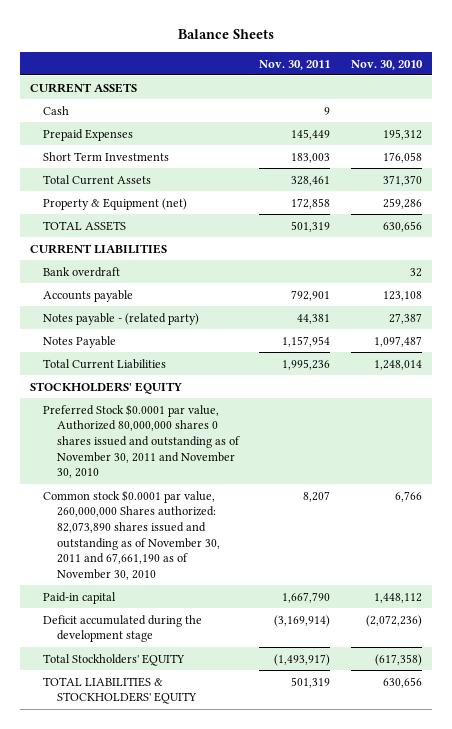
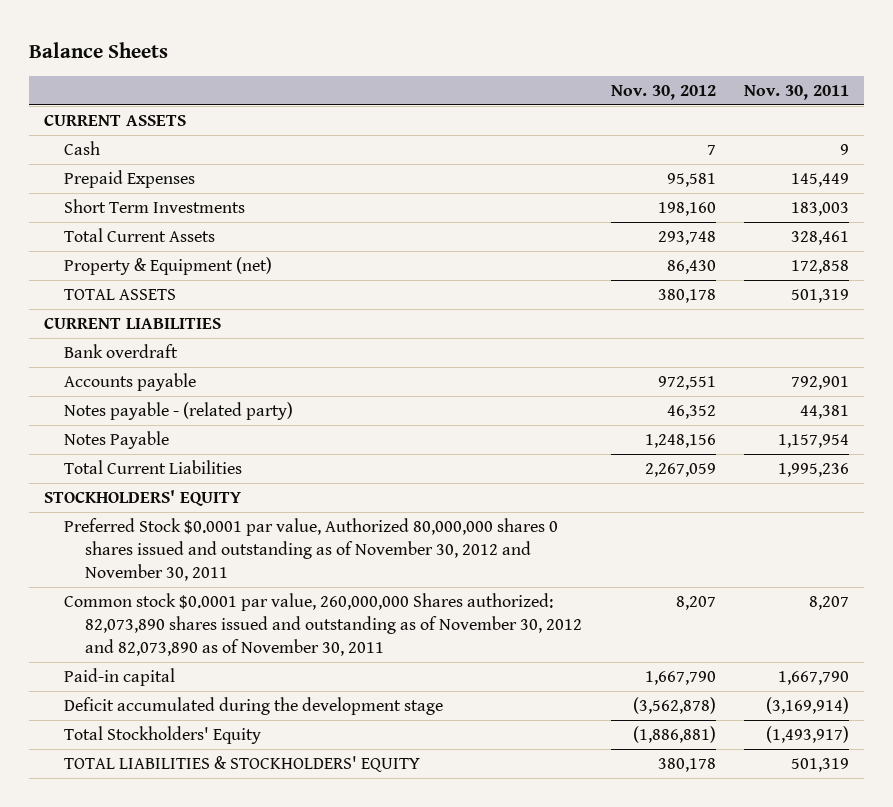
[350,59,423,70] Nov. 30, 2010 -> none
none -> [610,84,716,100] Nov. 30, 2012
[43,403,240,479] Preferred Stock $0.0001 par value, Authorized 80,000,000 shares 0 shares issued and outstanding as of November 30, 2011 and November 30, 2010 -> [64,518,559,582] Preferred Stock $0.0001 par value, Authorized 80,000,000 shares 0 shares issued and outstanding as of November 30, 2012 and November 30, 2011
[43,489,220,581] Common stock $0.0001 par value, 260,000,000 Shares authorized: 82,073,890 shares issued and outstanding as of November 30, 2011 and 67,661,190 as of November 30, 2010 -> [64,593,583,657] Common stock $0.0001 par value, 260,000,000 Shares authorized: 82,073,890 shares issued and outstanding as of November 30, 2012 and 82,073,890 as of November 30, 2011
[43,653,186,666] Total Stockholders' EQUITY -> [64,726,262,745] Total Stockholders' Equity

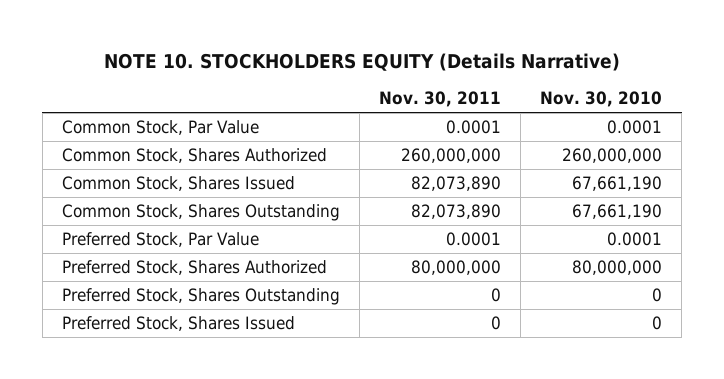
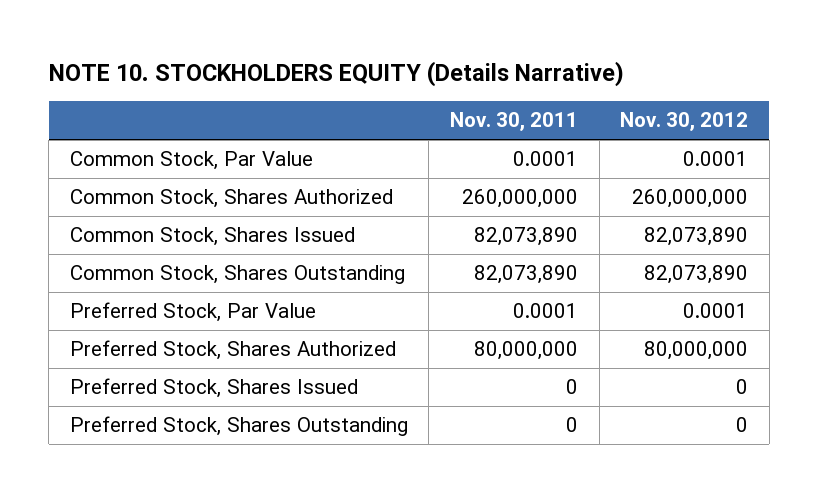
[540,91,663,108] Nov. 30, 2010 -> none
none -> [620,112,749,132] Nov. 30, 2012
[61,287,340,305] Preferred Stock, Shares Outstanding -> [69,416,408,437] Preferred Stock, Shares Outstanding

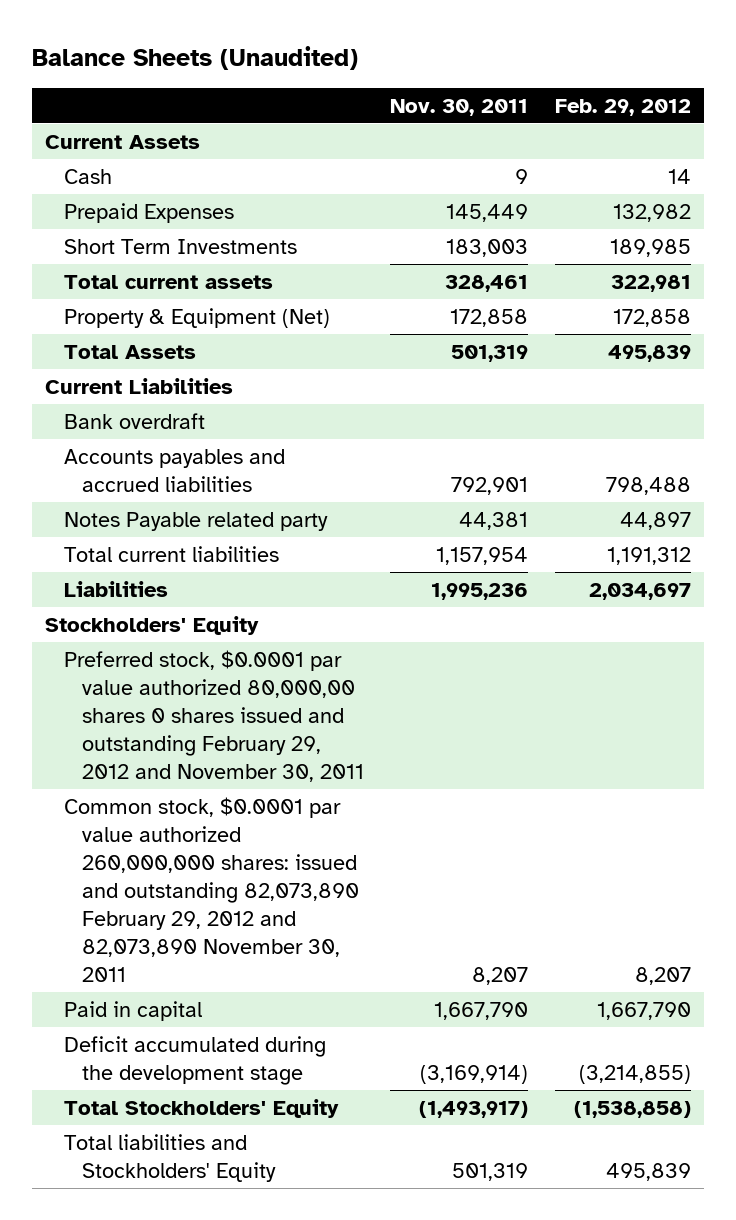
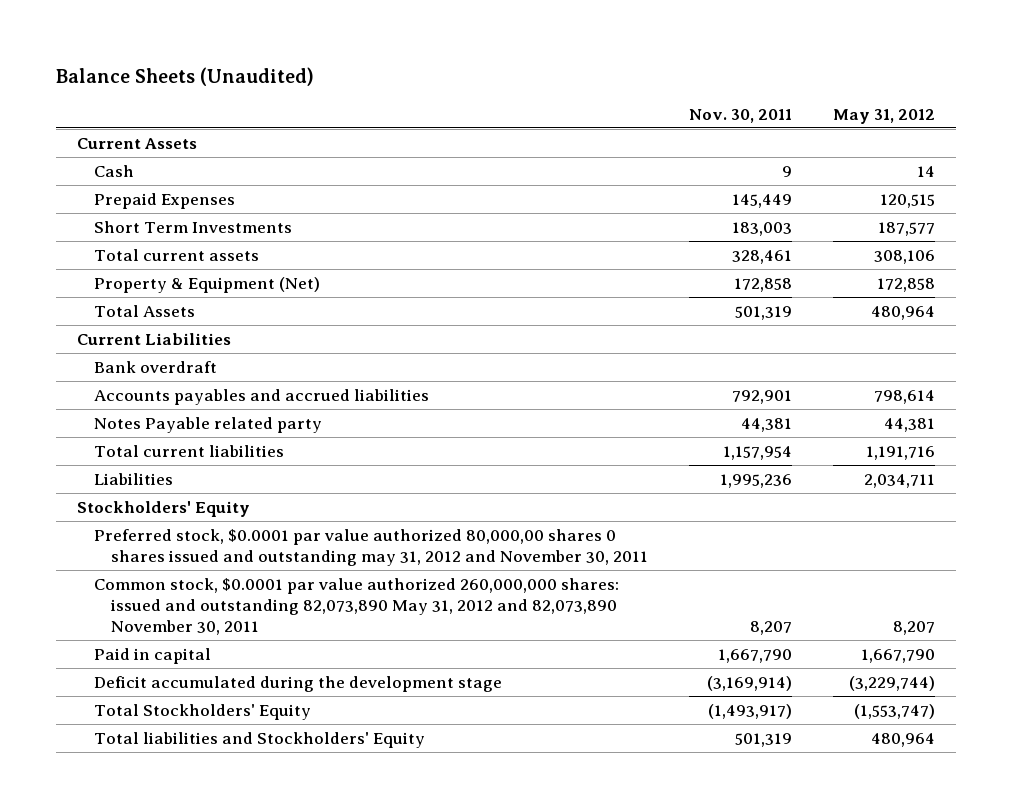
[554,98,691,116] Feb. 29, 2012 -> none
none -> [833,108,936,124] May 31, 2012
[63,649,364,783] Preferred stock, $0.0001 par value authorized 80,000,00 shares 0 shares issued and outstanding February 29, 2012 and November 30, 2011 -> [93,528,649,567] Preferred stock, $0.0001 par value authorized 80,000,00 shares 0 shares issued and outstanding may 31, 2012 and November 30, 2011
[63,796,359,983] Common stock, $0.0001 par value authorized 260,000,000 shares: issued and outstanding 82,073,890 February 29, 2012 and 82,073,890 November 30, 2011 -> [93,577,619,636] Common stock, $0.0001 par value authorized 260,000,000 shares: issued and outstanding 82,073,890 May 31, 2012 and 82,073,890 November 30, 2011

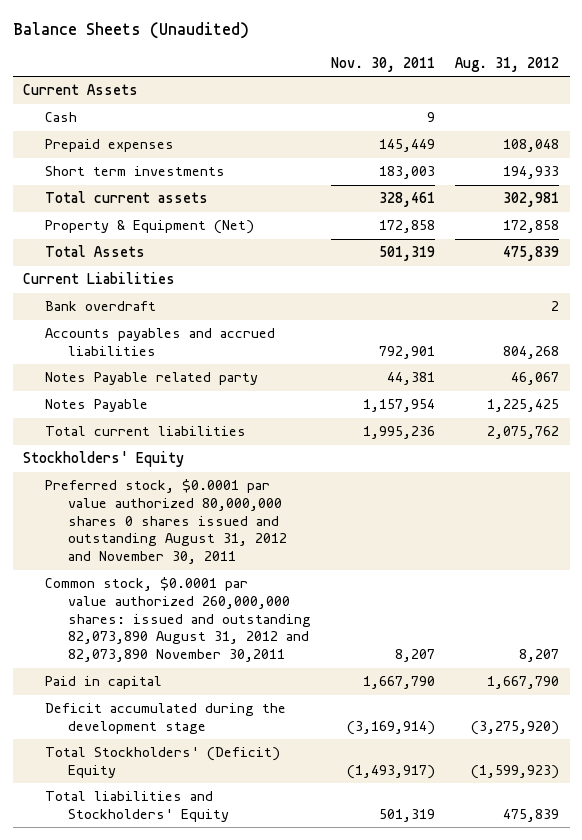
[833,108,936,124] May 31, 2012 -> none
none -> [455,56,560,72] Aug. 31, 2012
[93,192,235,209] Prepaid Expenses -> [45,139,175,153] Prepaid expenses
[93,220,292,233] Short Term Investments -> [45,166,226,177] Short term investments
[93,472,173,485] Liabilities -> none
none -> [45,399,149,413] Notes Payable
[723,445,793,460] 1,157,954 -> [362,426,435,440] 1,995,236
[93,528,649,567] Preferred stock, $0.0001 par value authorized 80,000,00 shares 0 shares issued and outstanding may 31, 2012 and November 30, 2011 -> [45,479,287,565] Preferred stock, $0.0001 par value authorized 80,000,000 shares 0 shares issued and outstanding August 31, 2012 and November 30, 2011
[93,577,619,636] Common stock, $0.0001 par value authorized 260,000,000 shares: issued and outstanding 82,073,890 May 31, 2012 and 82,073,890 November 30, 2011 -> [45,577,311,663] Common stock, $0.0001 par value authorized 260,000,000 shares: issued and outstanding 82,073,890 August 31, 2012 and 82,073,890 November 30,2011
[93,703,311,720] Total Stockholders' Equity -> [45,747,281,779] Total Stockholders' (Deficit) Equity

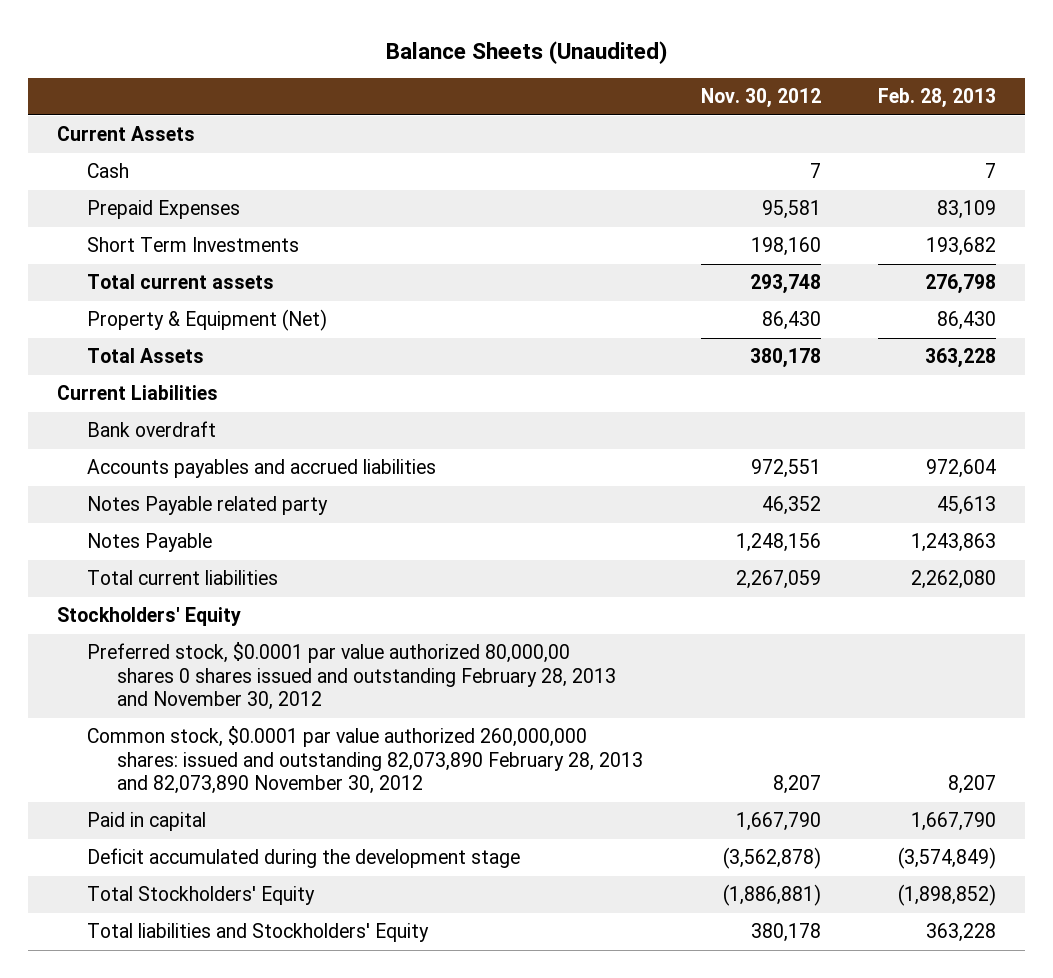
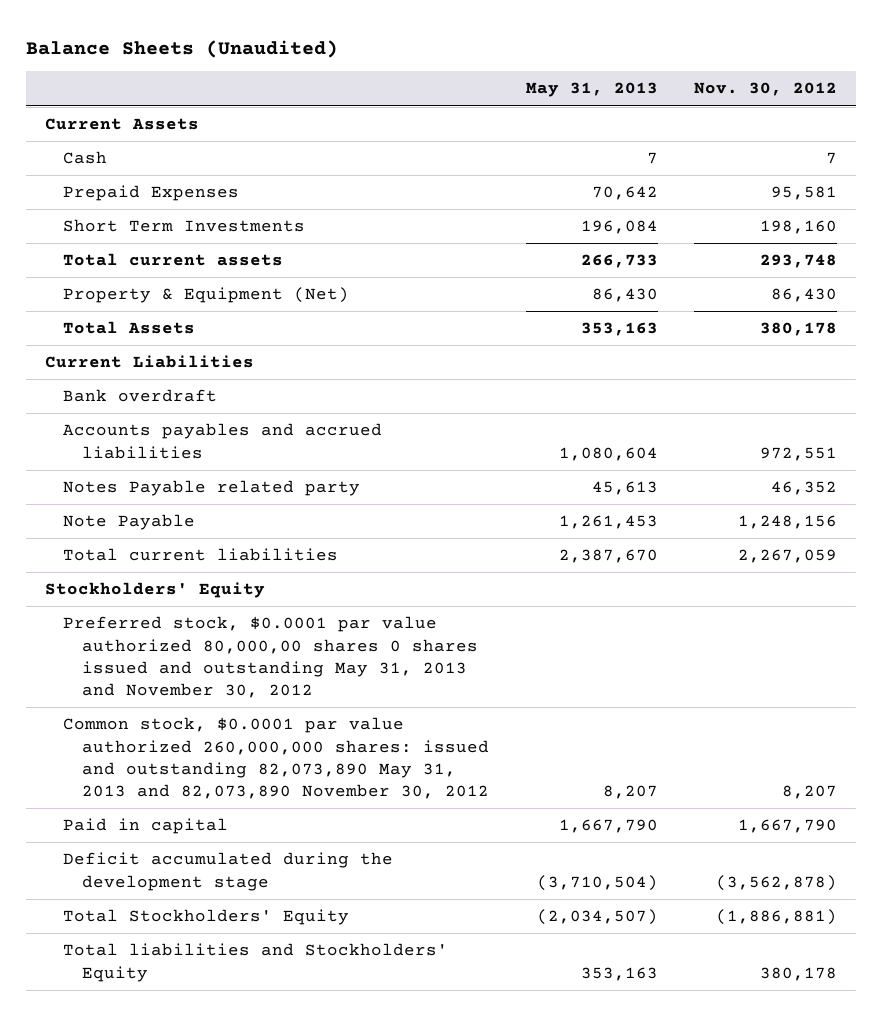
[877,88,996,109] Feb. 28, 2013 -> none
none -> [525,82,658,98] May 31, 2013
[87,533,213,553] Notes Payable -> [63,514,196,531] Note Payable
[87,642,617,711] Preferred stock, $0.0001 par value authorized 80,000,00 shares 0 shares issued and outstanding February 28, 2013 and November 30, 2012 -> [63,616,479,699] Preferred stock, $0.0001 par value authorized 80,000,00 shares 0 shares issued and outstanding May 31, 2013 and November 30, 2012
[87,726,644,795] Common stock, $0.0001 par value authorized 260,000,000 shares: issued and outstanding 82,073,890 February 28, 2013 and 82,073,890 November 30, 2012 -> [63,717,490,800] Common stock, $0.0001 par value authorized 260,000,000 shares: issued and outstanding 82,073,890 May 31, 2013 and 82,073,890 November 30, 2012

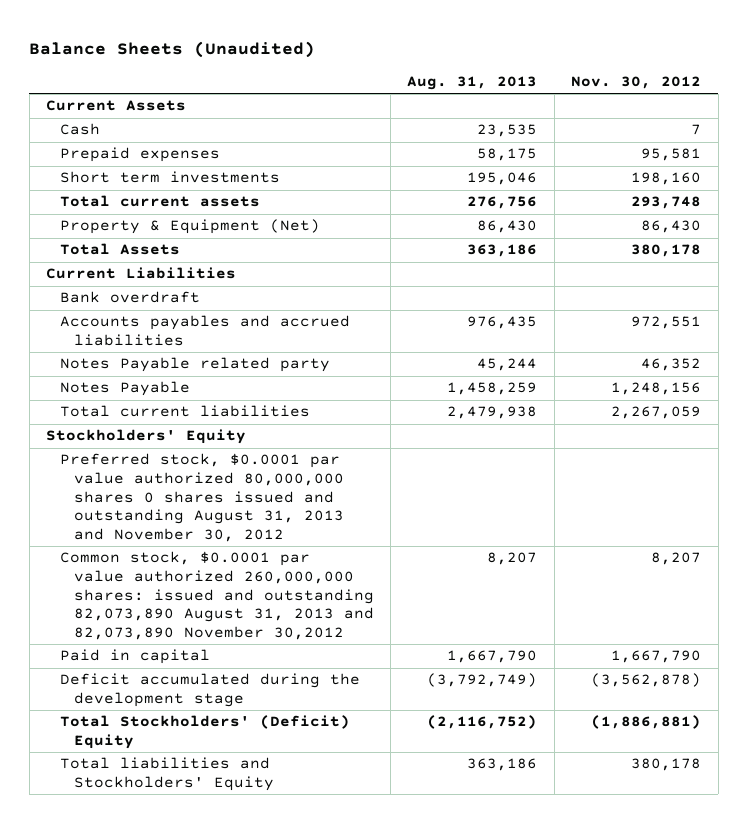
[525,82,658,98] May 31, 2013 -> none
none -> [407,76,538,91] Aug. 31, 2013
[63,185,240,202] Prepaid Expenses -> [59,147,220,163] Prepaid expenses
[63,219,306,233] Short Term Investments -> [59,171,280,184] Short term investments
[63,514,196,531] Note Payable -> [59,381,190,397] Notes Payable
[63,616,479,699] Preferred stock, $0.0001 par value authorized 80,000,00 shares 0 shares issued and outstanding May 31, 2013 and November 30, 2012 -> [59,453,344,543] Preferred stock, $0.0001 par value authorized 80,000,000 shares 0 shares issued and outstanding August 31, 2013 and November 30, 2012
[63,717,490,800] Common stock, $0.0001 par value authorized 260,000,000 shares: issued and outstanding 82,073,890 May 31, 2013 and 82,073,890 November 30, 2012 -> [59,551,374,641] Common stock, $0.0001 par value authorized 260,000,000 shares: issued and outstanding 82,073,890 August 31, 2013 and 82,073,890 November 30,2012
[63,909,350,926] Total Stockholders' Equity -> [59,715,350,750] Total Stockholders' (Deficit) Equity

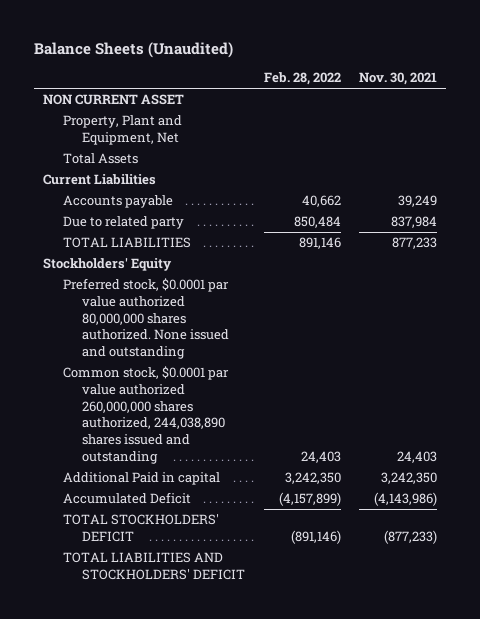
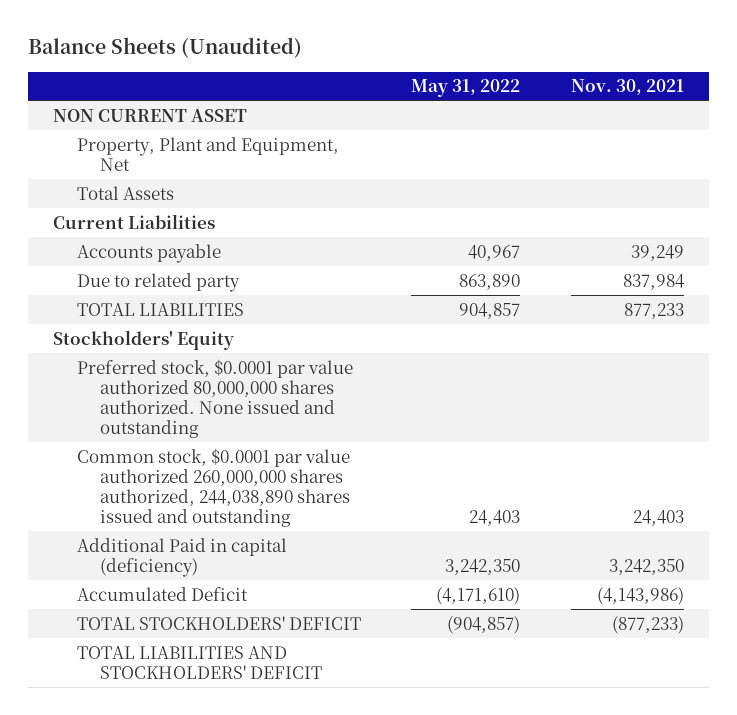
[263,72,341,86] Feb. 28, 2022 -> none
none -> [411,79,521,98] May 31, 2022
[62,472,220,486] Additional Paid in capital -> [76,537,287,577] Additional Paid in capital (deficiency)

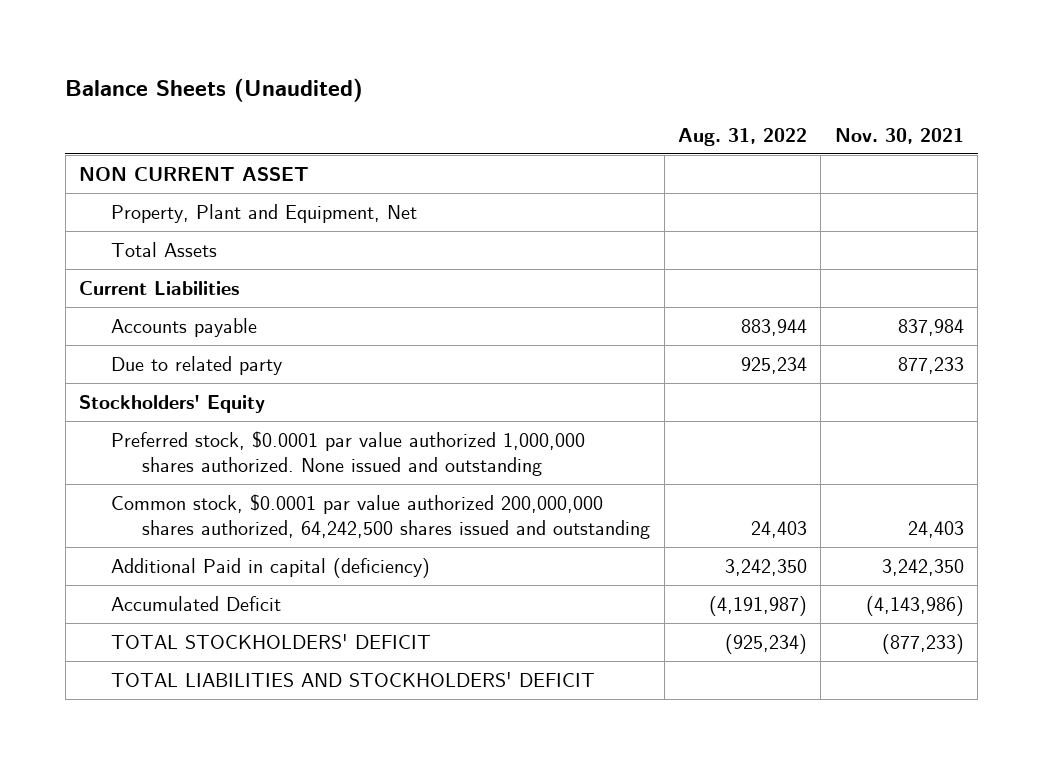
[411,79,521,98] May 31, 2022 -> none
none -> [678,127,808,146] Aug. 31, 2022
[76,302,244,316] TOTAL LIABILITIES -> none
[631,244,685,261] 39,249 -> [897,318,964,336] 837,984
[623,273,686,290] 837,984 -> [897,356,964,374] 877,233
[76,358,353,438] Preferred stock, $0.0001 par value authorized 80,000,000 shares authorized. None issued and outstanding -> [110,430,585,477] Preferred stock, $0.0001 par value authorized 1,000,000 shares authorized. None issued and outstanding
[76,447,350,527] Common stock, $0.0001 par value authorized 260,000,000 shares authorized, 244,038,890 shares issued and outstanding -> [110,493,651,540] Common stock, $0.0001 par value authorized 200,000,000 shares authorized, 64,242,500 shares issued and outstanding

